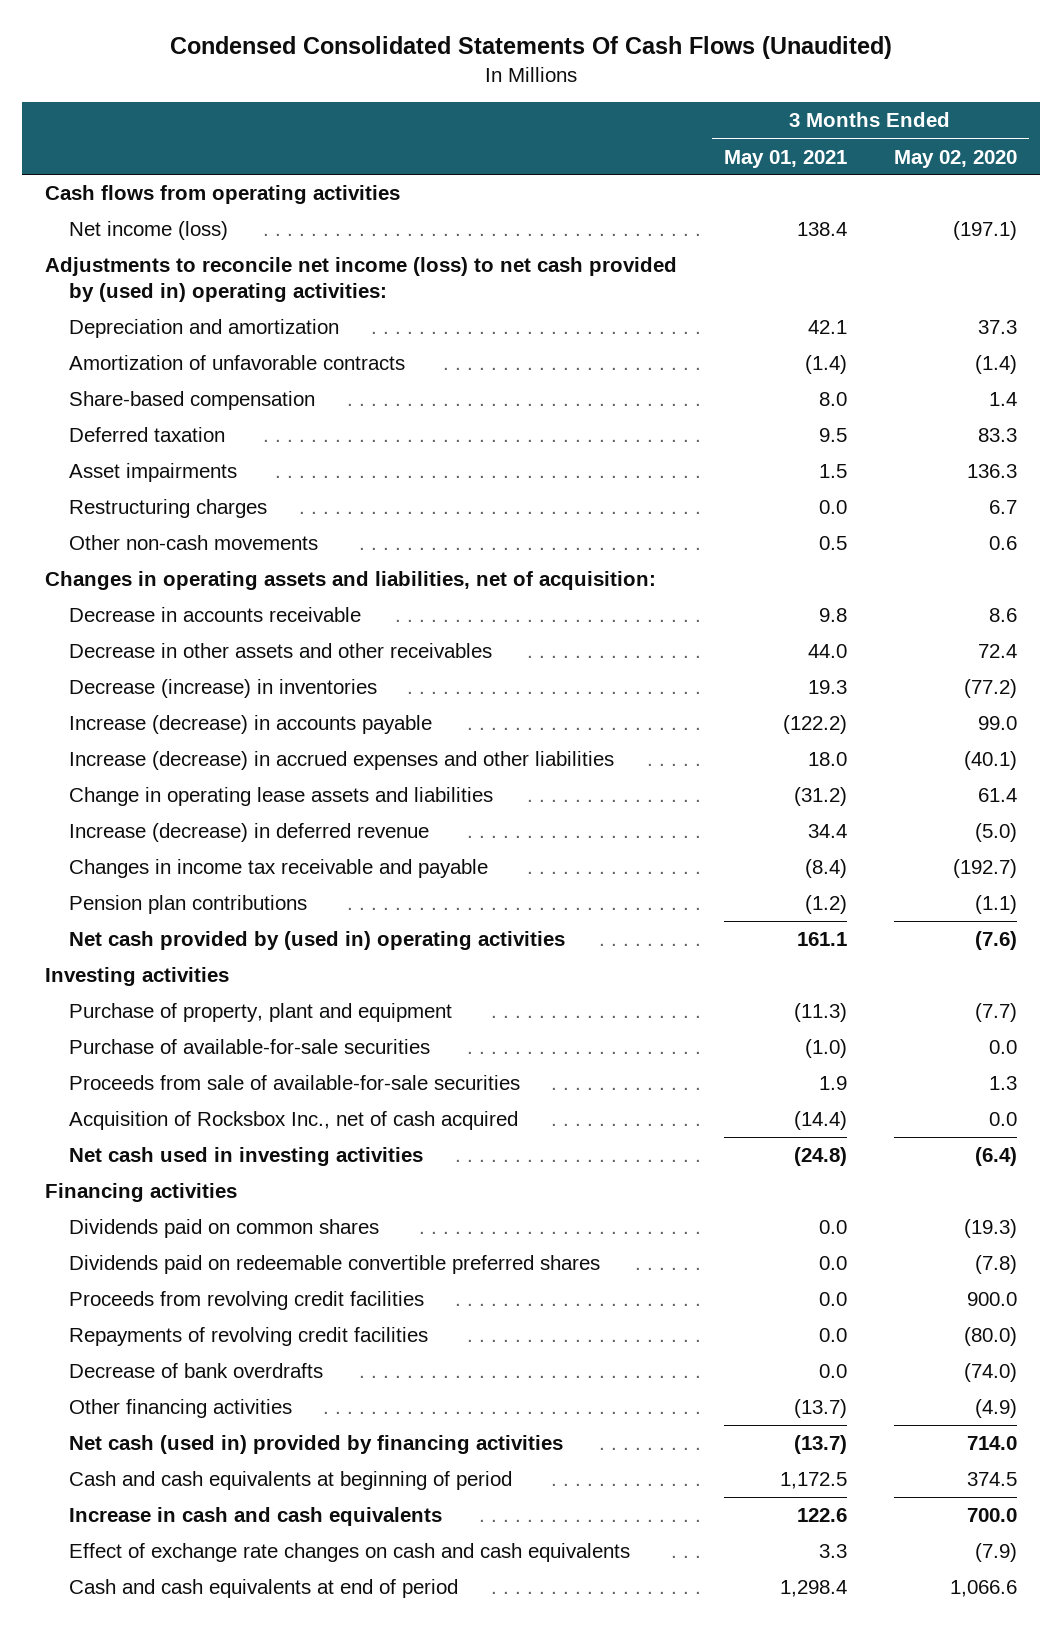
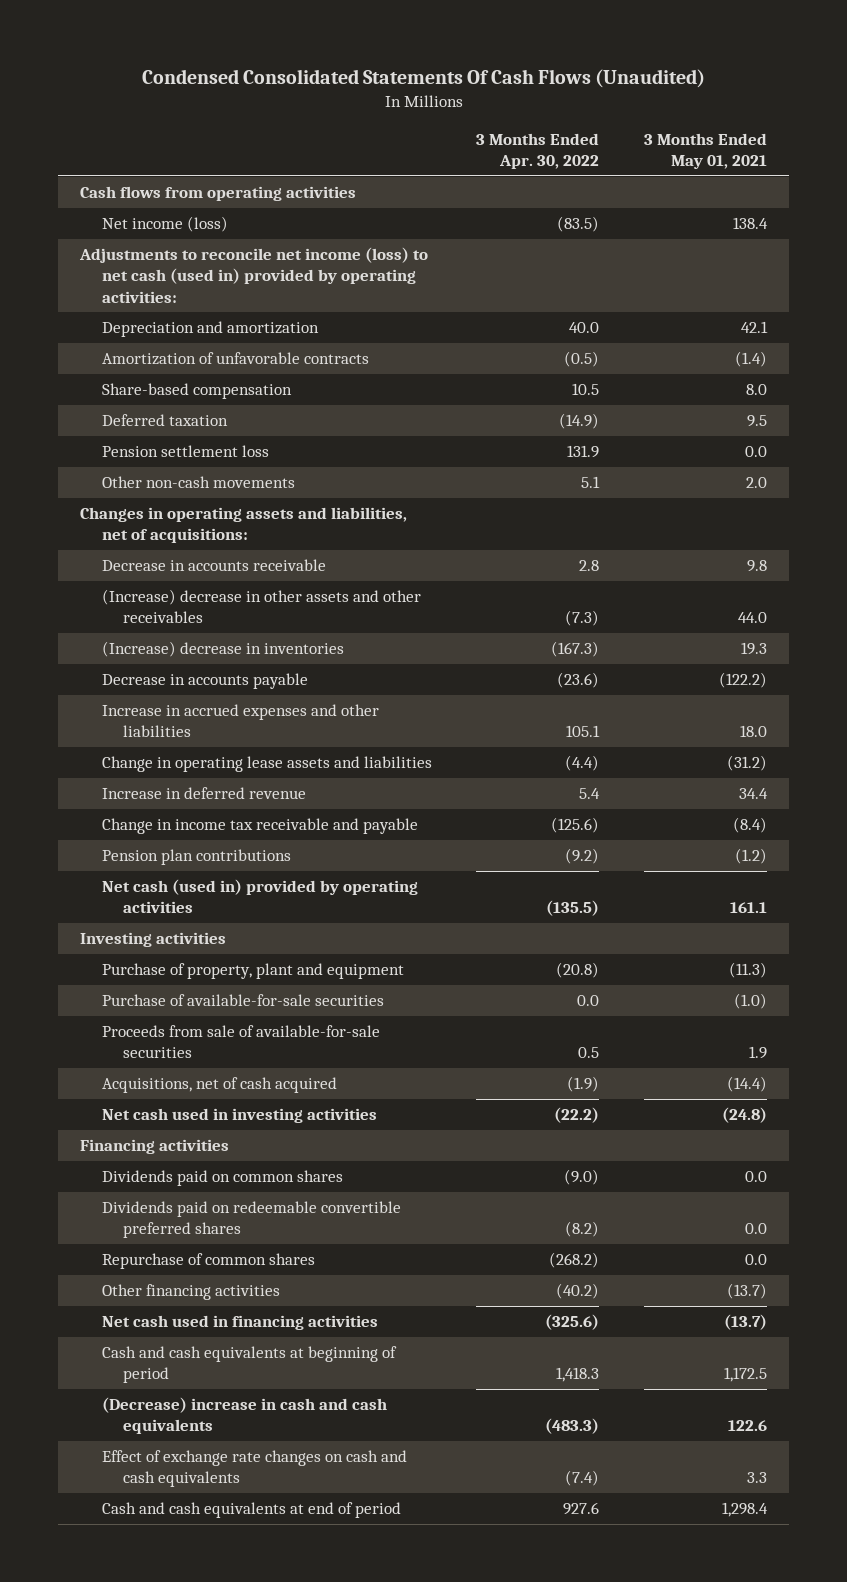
[893,149,1017,168] May 02, 2020 -> none
none -> [476,132,600,170] 3 Months Ended Apr. 30, 2022
[45,257,678,303] Adjustments to reconcile net income (loss) to net cash provided by (used in) operating activities: -> [79,247,429,303] Adjustments to reconcile net income (loss) to net cash (used in) provided by operating activities:
[68,463,237,483] Asset impairments -> none
[68,499,267,519] Restructuring charges -> none
none -> [101,445,269,458] Pension settlement loss
[819,536,848,551] 0.5 -> [746,477,768,489] 2.0
[45,571,657,591] Changes in operating assets and liabilities, net of acquisition: -> [80,507,408,544] Changes in operating assets and liabilities, net of acquisitions:
[68,643,492,659] Decrease in other assets and other receivables -> [101,589,421,624] (Increase) decrease in other assets and other receivables
[68,679,377,699] Decrease (increase) in inventories -> [101,641,344,658] (Increase) decrease in inventories
[68,715,432,735] Increase (decrease) in accounts payable -> [101,673,308,690] Decrease in accounts payable
[68,751,614,771] Increase (decrease) in accrued expenses and other liabilities -> [101,704,379,738] Increase in accrued expenses and other liabilities
[68,823,429,843] Increase (decrease) in deferred revenue -> [101,787,306,800] Increase in deferred revenue
[68,859,488,879] Changes in income tax receivable and payable -> [101,818,418,835] Change in income tax receivable and payable
[68,931,565,951] Net cash provided by (used in) operating activities -> [101,879,418,914] Net cash (used in) provided by operating activities
[68,1111,518,1131] Acquisition of Rocksbox Inc., net of cash acquired -> [101,1077,337,1094] Acquisitions, net of cash acquired
[68,1291,424,1311] Proceeds from revolving credit facilities -> none
[68,1327,428,1347] Repayments of revolving credit facilities -> none
[68,1363,323,1379] Decrease of bank overdrafts -> none
none -> [101,1253,315,1270] Repurchase of common shares
[68,1435,563,1455] Net cash (used in) provided by financing activities -> [101,1315,378,1331] Net cash used in financing activities
[68,1507,442,1527] Increase in cash and cash equivalents -> [101,1397,387,1435] (Decrease) increase in cash and cash equivalents

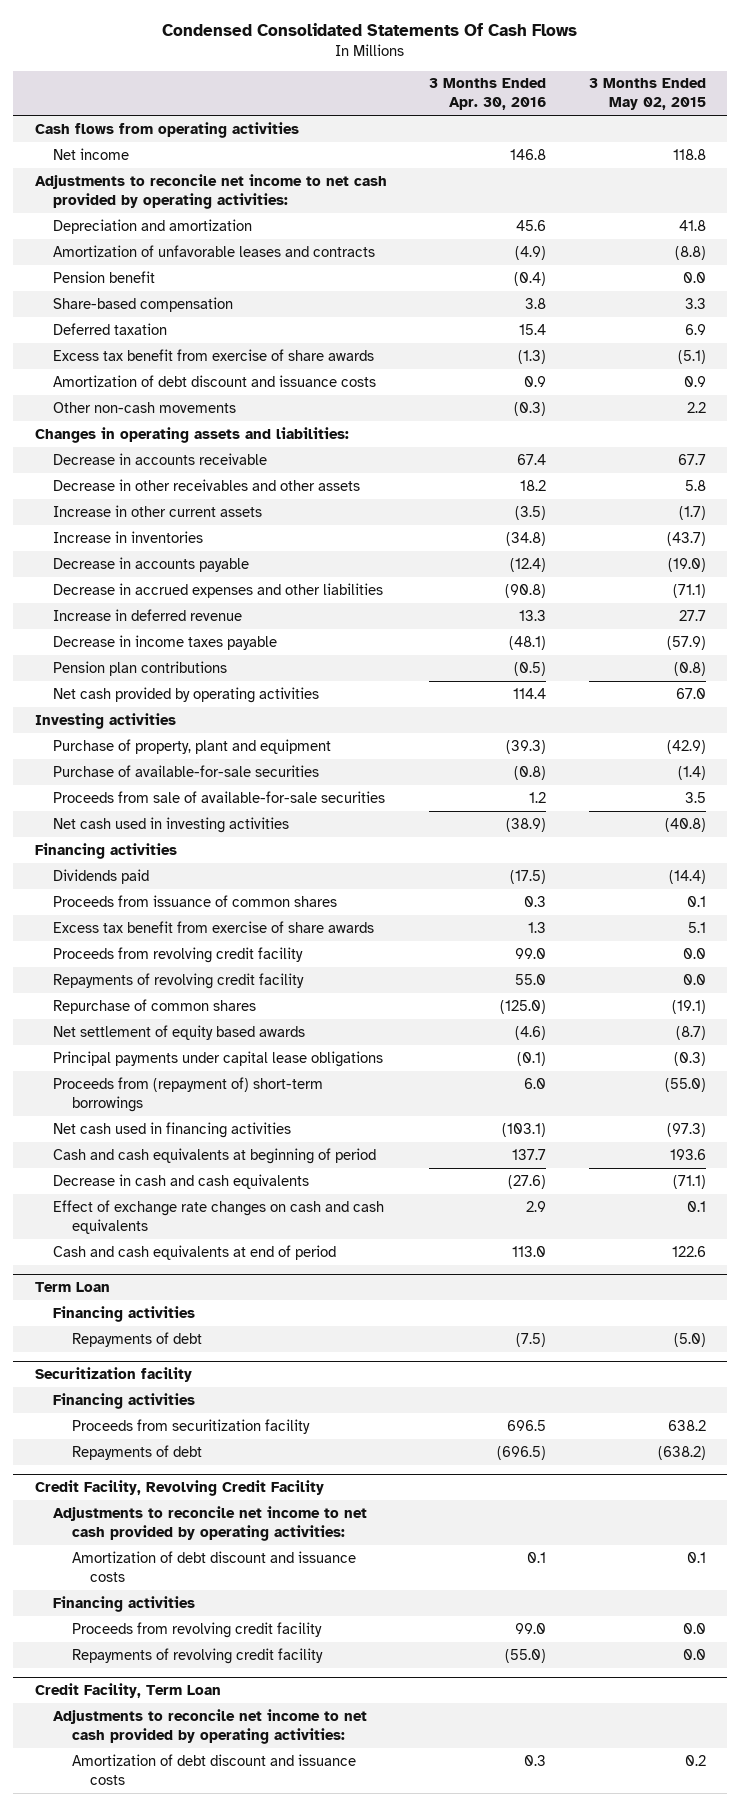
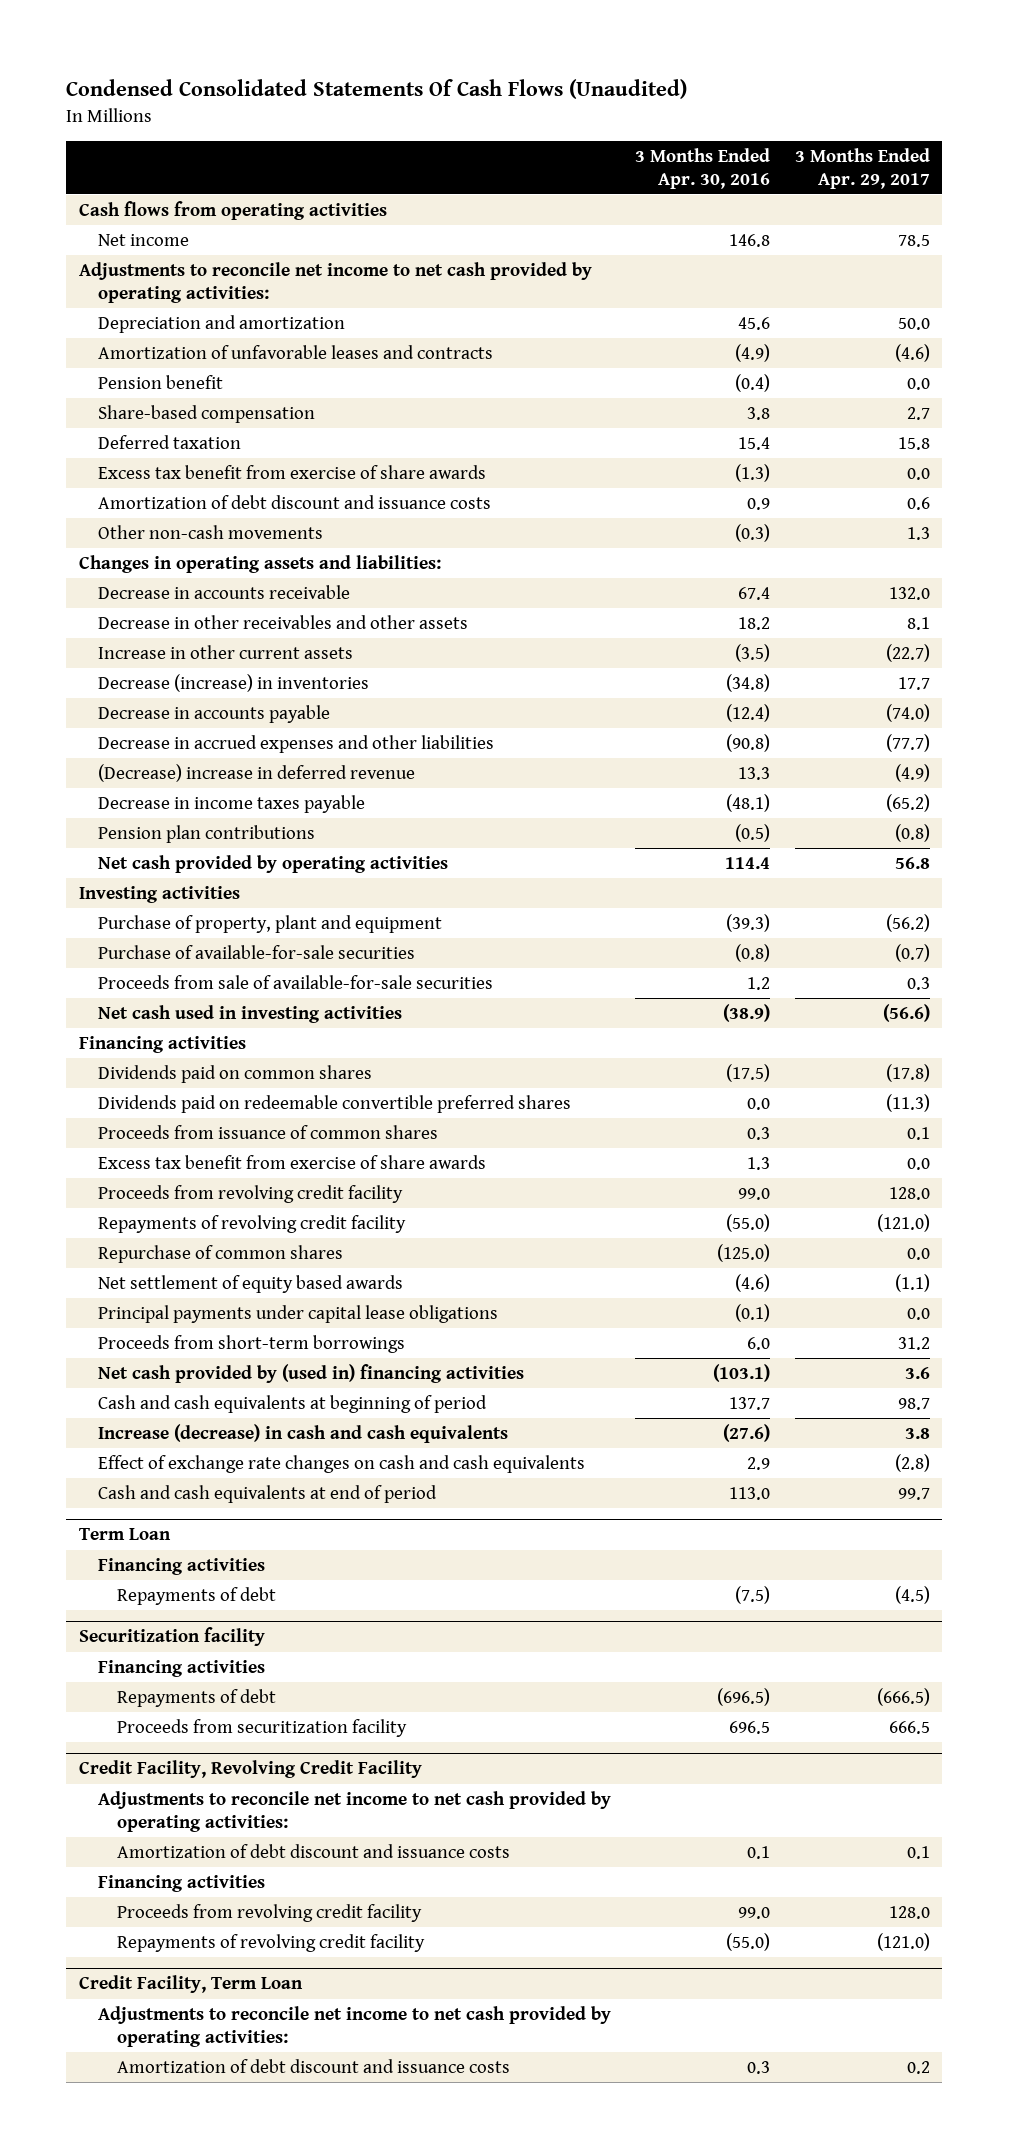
[162,23,578,37] Condensed Consolidated Statements Of Cash Flows -> [66,78,688,99] Condensed Consolidated Statements Of Cash Flows (Unaudited)
[588,78,706,111] 3 Months Ended May 02, 2015 -> none
none -> [794,147,930,189] 3 Months Ended Apr. 29, 2017
[53,530,204,543] Increase in inventories -> [97,673,369,692] Decrease (increase) in inventories
[53,608,243,621] Increase in deferred revenue -> [97,763,415,782] (Decrease) increase in deferred revenue
[53,868,150,884] Dividends paid -> [97,1064,372,1083] Dividends paid on common shares
none -> [97,1094,571,1113] Dividends paid on redeemable convertible preferred shares
[515,973,547,985] 55.0 -> [726,1213,771,1232] (55.0)
[53,1076,324,1112] Proceeds from (repayment of) short-term borrowings -> [97,1334,405,1353] Proceeds from short-term borrowings
[53,1121,292,1138] Net cash used in financing activities -> [97,1363,524,1383] Net cash provided by (used in) financing activities
[53,1173,310,1189] Decrease in cash and cash equivalents -> [97,1423,508,1443] Increase (decrease) in cash and cash equivalents
[71,1418,310,1434] Proceeds from securitization facility -> [117,1718,408,1737] Proceeds from securitization facility

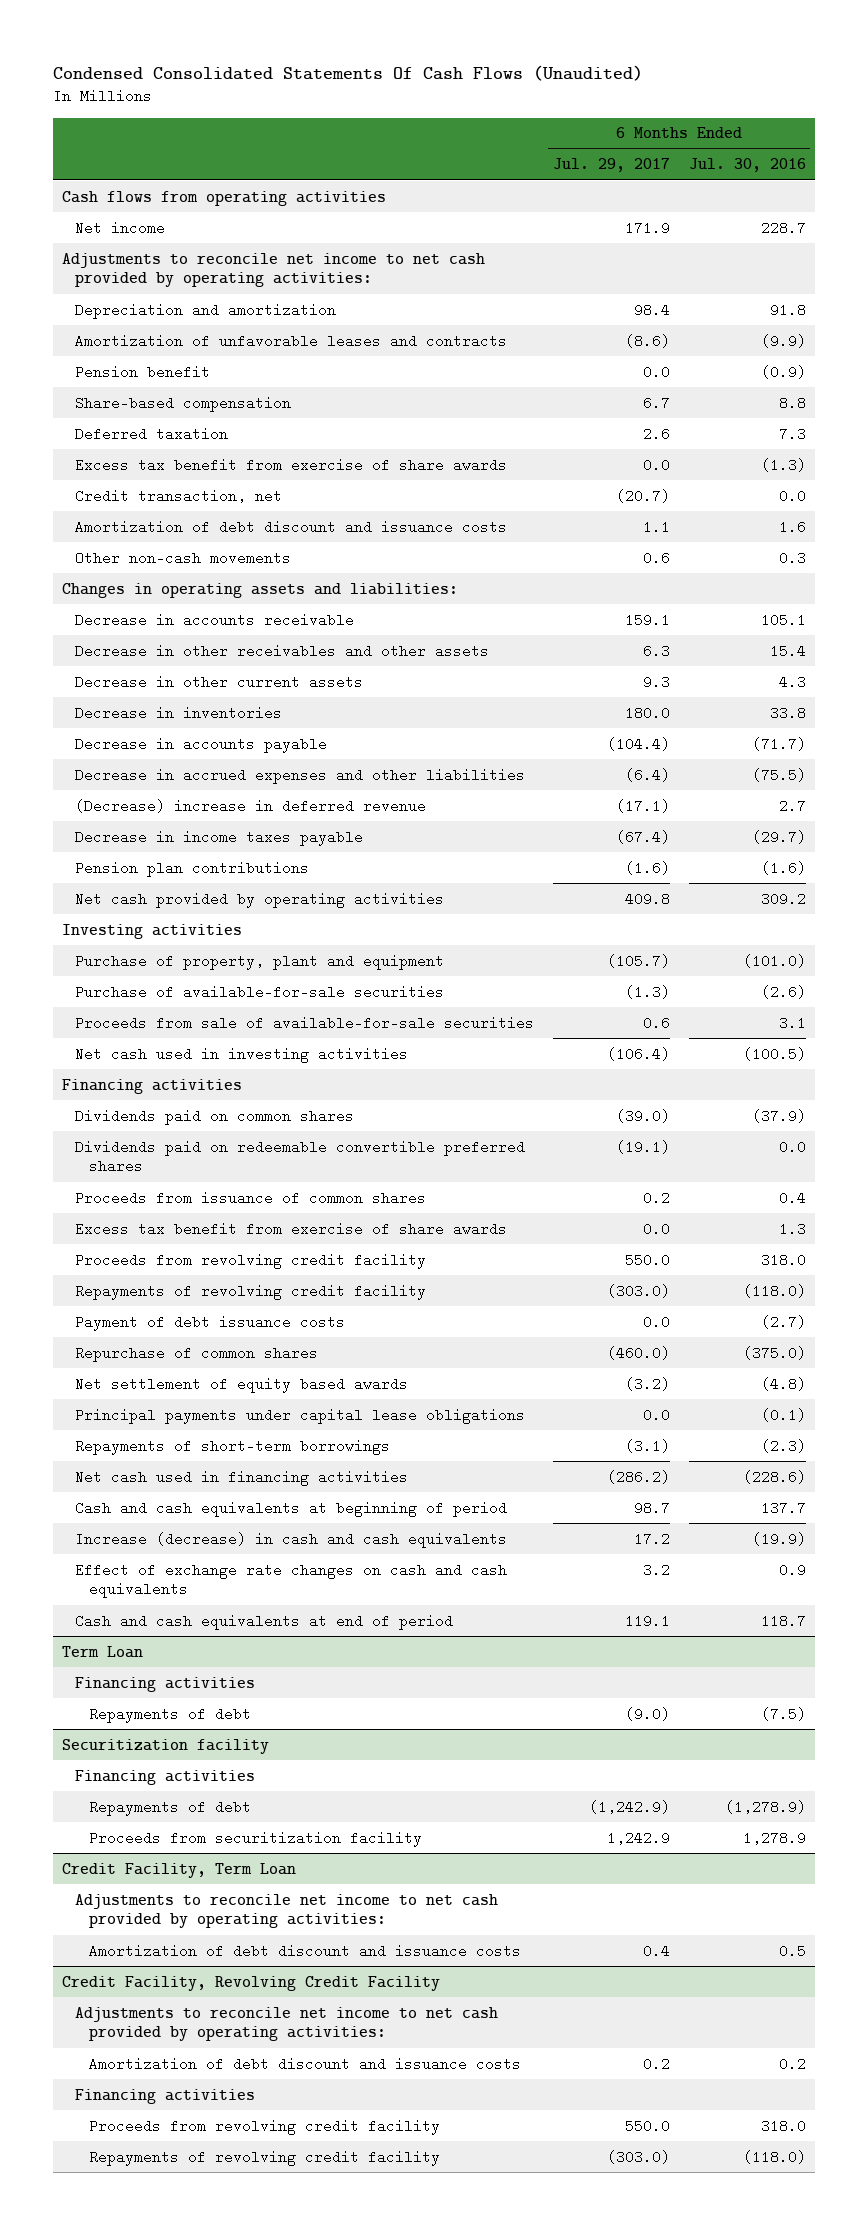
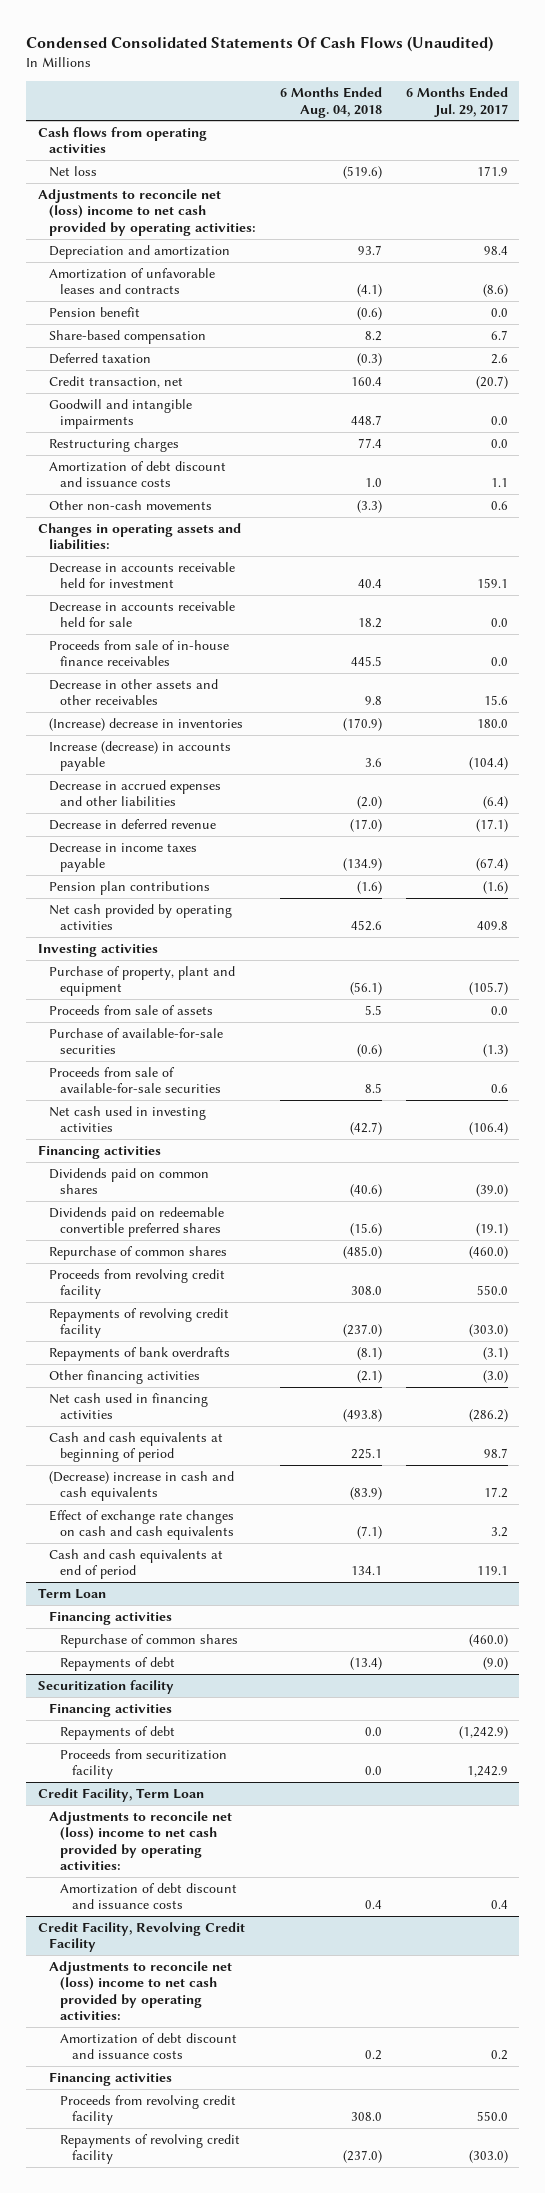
[688,158,806,173] Jul. 30, 2016 -> none
none -> [279,87,382,118] 6 Months Ended Aug. 04, 2018
[75,220,166,235] Net income -> [49,166,98,178] Net loss
[62,252,486,288] Adjustments to reconcile net income to net cash provided by operating activities: -> [37,189,257,236] Adjustments to reconcile net (loss) income to net cash provided by operating activities:
[75,457,508,472] Excess tax benefit from exercise of share awards -> none
none -> [49,399,193,430] Goodwill and intangible impairments
none -> [49,438,180,453] Restructuring charges
[75,674,364,689] Decrease in other current assets -> none
[75,612,355,627] Decrease in accounts receivable -> [49,562,236,589] Decrease in accounts receivable held for investment
none -> [49,601,236,628] Decrease in accounts receivable held for sale
none -> [49,640,230,667] Proceeds from sale of in-house finance receivables
[75,643,490,658] Decrease in other receivables and other assets -> [49,679,219,706] Decrease in other assets and other receivables
[643,643,671,658] 6.3 -> [483,695,508,706] 15.6
[75,705,283,720] Decrease in inventories -> [49,718,244,732] (Increase) decrease in inventories
[75,736,328,753] Decrease in accounts payable -> [49,741,232,772] Increase (decrease) in accounts payable
[75,798,427,813] (Decrease) increase in deferred revenue -> [49,819,217,831] Decrease in deferred revenue
none -> [49,1005,214,1016] Proceeds from sale of assets
[75,1190,427,1205] Proceeds from issuance of common shares -> none
[75,1221,508,1236] Excess tax benefit from exercise of share awards -> none
[75,1345,319,1362] Repurchase of common shares -> [49,1246,228,1261] Repurchase of common shares
[75,1314,346,1331] Payment of debt issuance costs -> none
[75,1376,409,1393] Net settlement of equity based awards -> none
[75,1407,526,1424] Principal payments under capital lease obligations -> none
[75,1438,391,1455] Repayments of short-term borrowings -> [49,1347,231,1362] Repayments of bank overdrafts
none -> [49,1370,201,1385] Other financing activities
[75,1531,508,1548] Increase (decrease) in cash and cash equivalents -> [49,1471,235,1502] (Decrease) increase in cash and cash equivalents
none -> [60,1634,239,1649] Repurchase of common shares
[75,1893,499,1929] Adjustments to reconcile net income to net cash provided by operating activities: -> [49,1811,233,1871] Adjustments to reconcile net (loss) income to net cash provided by operating activities:
[75,2006,499,2042] Adjustments to reconcile net income to net cash provided by operating activities: -> [49,1961,233,2021] Adjustments to reconcile net (loss) income to net cash provided by operating activities:

